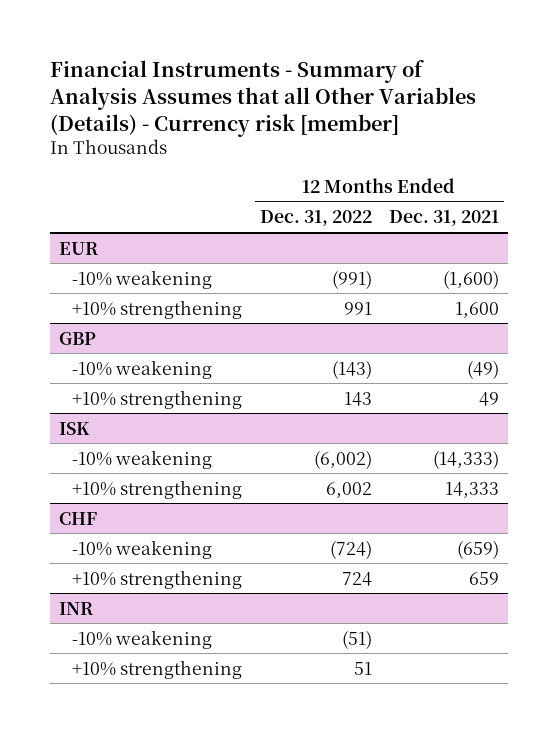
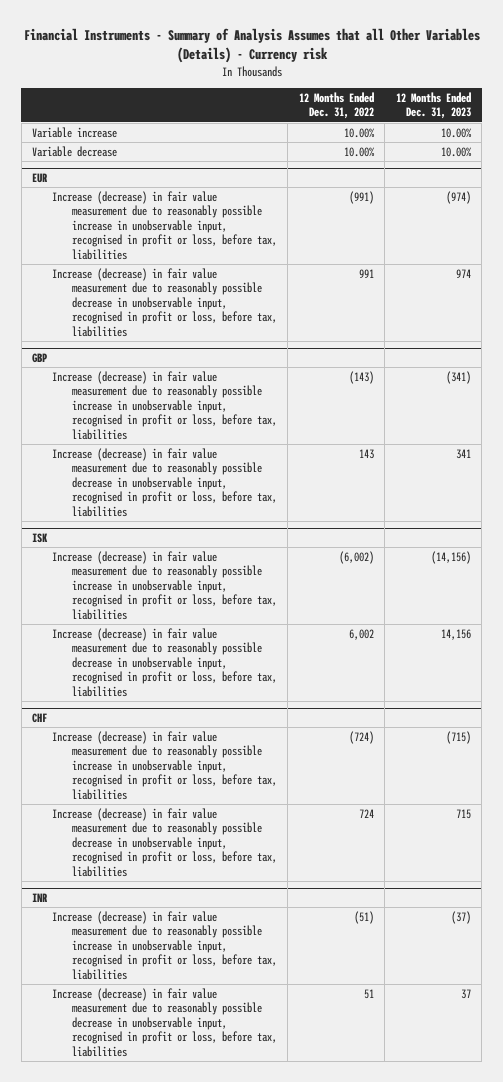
[50,59,477,137] Financial Instruments - Summary of Analysis Assumes that all Other Variables (Details) - Currency risk [member] -> [23,28,480,64] Financial Instruments - Summary of Analysis Assumes that all Other Variables (Details) - Currency risk
[389,210,500,227] Dec. 31, 2021 -> none
none -> [395,92,471,120] 12 Months Ended Dec. 31, 2023
none -> [32,126,118,138] Variable increase
none -> [32,145,118,157] Variable decrease
[71,269,212,289] -10% weakening -> [52,190,277,260] Increase (decrease) in fair value measurement due to reasonably possible increase in unobservable input, recognised in profit or loss, before tax, liabilities
[71,299,242,319] +10% strengthening -> [52,267,277,337] Increase (decrease) in fair value measurement due to reasonably possible decrease in unobservable input, recognised in profit or loss, before tax, liabilities
[71,359,212,379] -10% weakening -> [52,370,277,440] Increase (decrease) in fair value measurement due to reasonably possible increase in unobservable input, recognised in profit or loss, before tax, liabilities
[71,389,242,409] +10% strengthening -> [52,447,277,517] Increase (decrease) in fair value measurement due to reasonably possible decrease in unobservable input, recognised in profit or loss, before tax, liabilities
[71,449,212,469] -10% weakening -> [52,550,277,620] Increase (decrease) in fair value measurement due to reasonably possible increase in unobservable input, recognised in profit or loss, before tax, liabilities
[71,479,242,499] +10% strengthening -> [52,627,277,697] Increase (decrease) in fair value measurement due to reasonably possible decrease in unobservable input, recognised in profit or loss, before tax, liabilities
[71,539,212,559] -10% weakening -> [52,730,277,800] Increase (decrease) in fair value measurement due to reasonably possible increase in unobservable input, recognised in profit or loss, before tax, liabilities
[71,569,242,589] +10% strengthening -> [52,807,277,877] Increase (decrease) in fair value measurement due to reasonably possible decrease in unobservable input, recognised in profit or loss, before tax, liabilities
[71,629,212,649] -10% weakening -> [52,910,277,980] Increase (decrease) in fair value measurement due to reasonably possible increase in unobservable input, recognised in profit or loss, before tax, liabilities
[71,659,242,679] +10% strengthening -> [52,987,277,1057] Increase (decrease) in fair value measurement due to reasonably possible decrease in unobservable input, recognised in profit or loss, before tax, liabilities

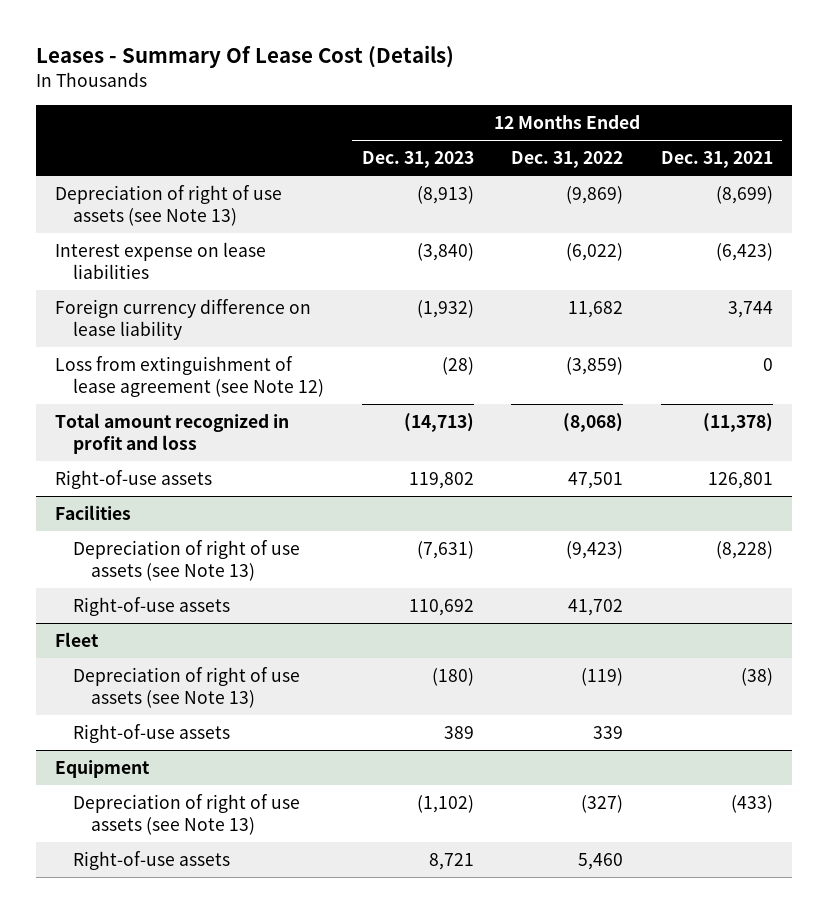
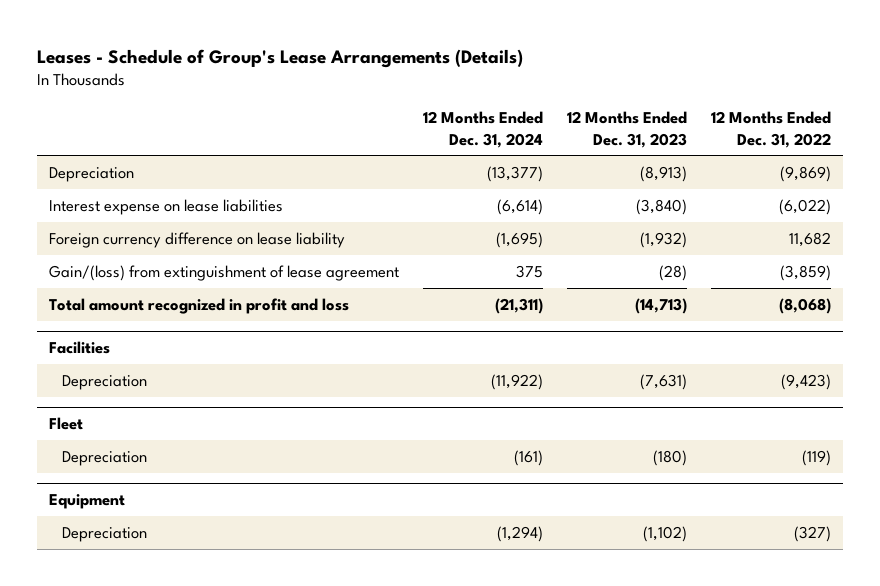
[35,45,454,69] Leases - Summary Of Lease Cost (Details) -> [37,48,524,68] Leases - Schedule of Group's Lease Arrangements (Details)
[660,151,773,169] Dec. 31, 2021 -> none
none -> [423,111,544,148] 12 Months Ended Dec. 31, 2024
[54,184,282,226] Depreciation of right of use assets (see Note 13) -> [49,166,135,182] Depreciation
[54,355,324,397] Loss from extinguishment of lease agreement (see Note 12) -> [49,264,400,281] Gain/(loss) from extinguishment of lease agreement
[54,469,212,489] Right-of-use assets -> none
[72,596,230,616] Right-of-use assets -> none
[72,539,300,581] Depreciation of right of use assets (see Note 13) -> [61,374,147,390] Depreciation
[72,723,230,743] Right-of-use assets -> none
[72,666,300,708] Depreciation of right of use assets (see Note 13) -> [61,450,147,466] Depreciation
[72,850,230,870] Right-of-use assets -> none
[72,793,300,835] Depreciation of right of use assets (see Note 13) -> [61,526,147,542] Depreciation

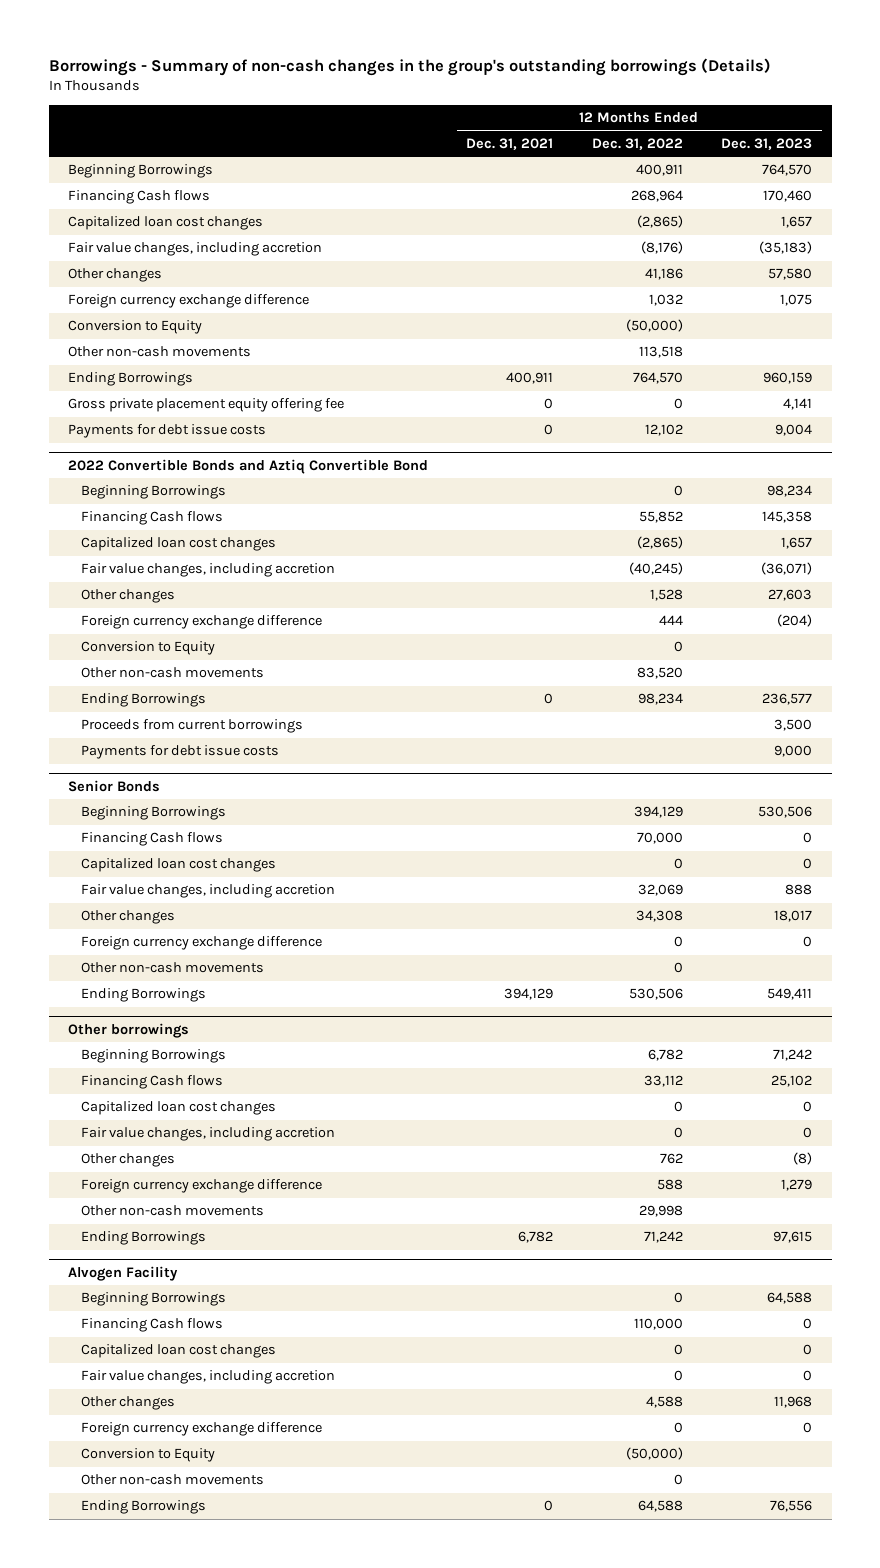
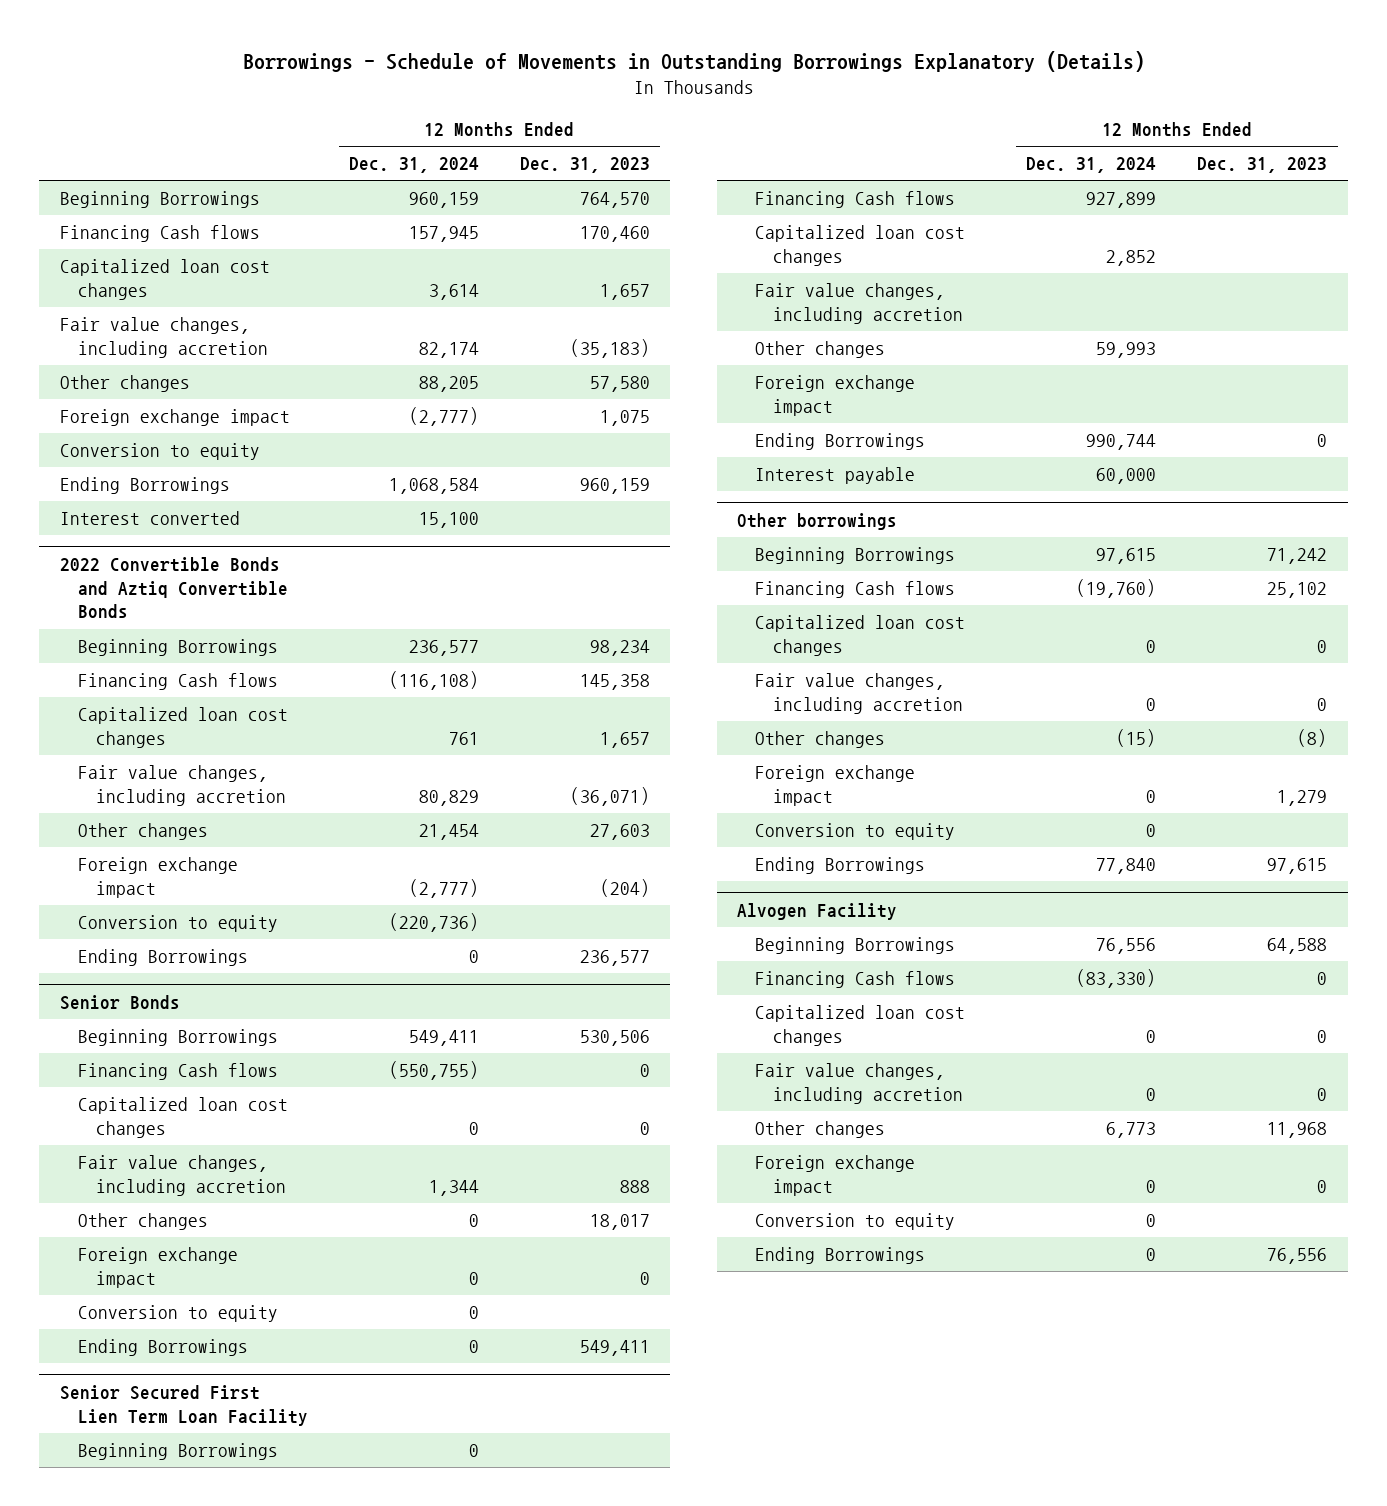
[48,57,771,76] Borrowings - Summary of non-cash changes in the group's outstanding borrowings (Details) -> [242,51,1145,73] Borrowings - Schedule of Movements in Outstanding Borrowings Explanatory (Details)
[466,137,554,150] Dec. 31, 2021 -> none
[591,137,683,150] Dec. 31, 2022 -> none
none -> [348,157,479,174] Dec. 31, 2024
[67,346,251,358] Other non-cash movements -> none
[67,294,309,309] Foreign currency exchange difference -> [59,409,290,427] Foreign exchange impact
[67,320,202,335] Conversion to Equity -> [59,443,260,461] Conversion to equity
[67,398,344,413] Gross private placement equity offering fee -> none
[67,424,266,439] Payments for debt issue costs -> none
none -> [59,511,240,526] Interest converted
[67,458,428,474] 2022 Convertible Bonds and Aztiq Convertible Bond -> [59,556,288,619] 2022 Convertible Bonds and Aztiq Convertible Bonds
[81,667,265,679] Other non-cash movements -> none
[81,615,323,630] Foreign currency exchange difference -> [77,857,238,898] Foreign exchange impact
[81,641,216,656] Conversion to Equity -> [77,915,278,933] Conversion to equity
[81,719,304,734] Proceeds from current borrowings -> none
[81,745,280,760] Payments for debt issue costs -> none
[81,962,265,974] Other non-cash movements -> none
[81,936,323,951] Foreign currency exchange difference -> [77,1247,238,1288] Foreign exchange impact
none -> [77,1305,278,1323] Conversion to equity
none -> [59,1384,308,1426] Senior Secured First Lien Term Loan Facility
none -> [77,1443,278,1461] Beginning Borrowings
none -> [755,191,956,209] Financing Cash flows
none -> [755,225,966,266] Capitalized loan cost changes
none -> [755,283,964,324] Fair value changes, including accretion
none -> [755,341,886,359] Other changes
none -> [755,375,916,416] Foreign exchange impact
none -> [755,433,926,451] Ending Borrowings
none -> [755,467,916,485] Interest payable
[81,1205,265,1217] Other non-cash movements -> none
[81,1179,323,1194] Foreign currency exchange difference -> [755,765,916,806] Foreign exchange impact
none -> [755,823,956,841] Conversion to equity
[81,1474,265,1486] Other non-cash movements -> none
[81,1422,323,1437] Foreign currency exchange difference -> [755,1155,916,1196] Foreign exchange impact
[81,1448,216,1463] Conversion to Equity -> [755,1213,956,1231] Conversion to equity

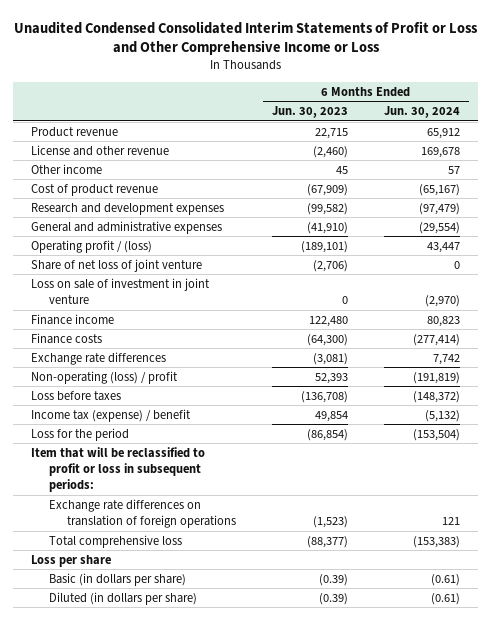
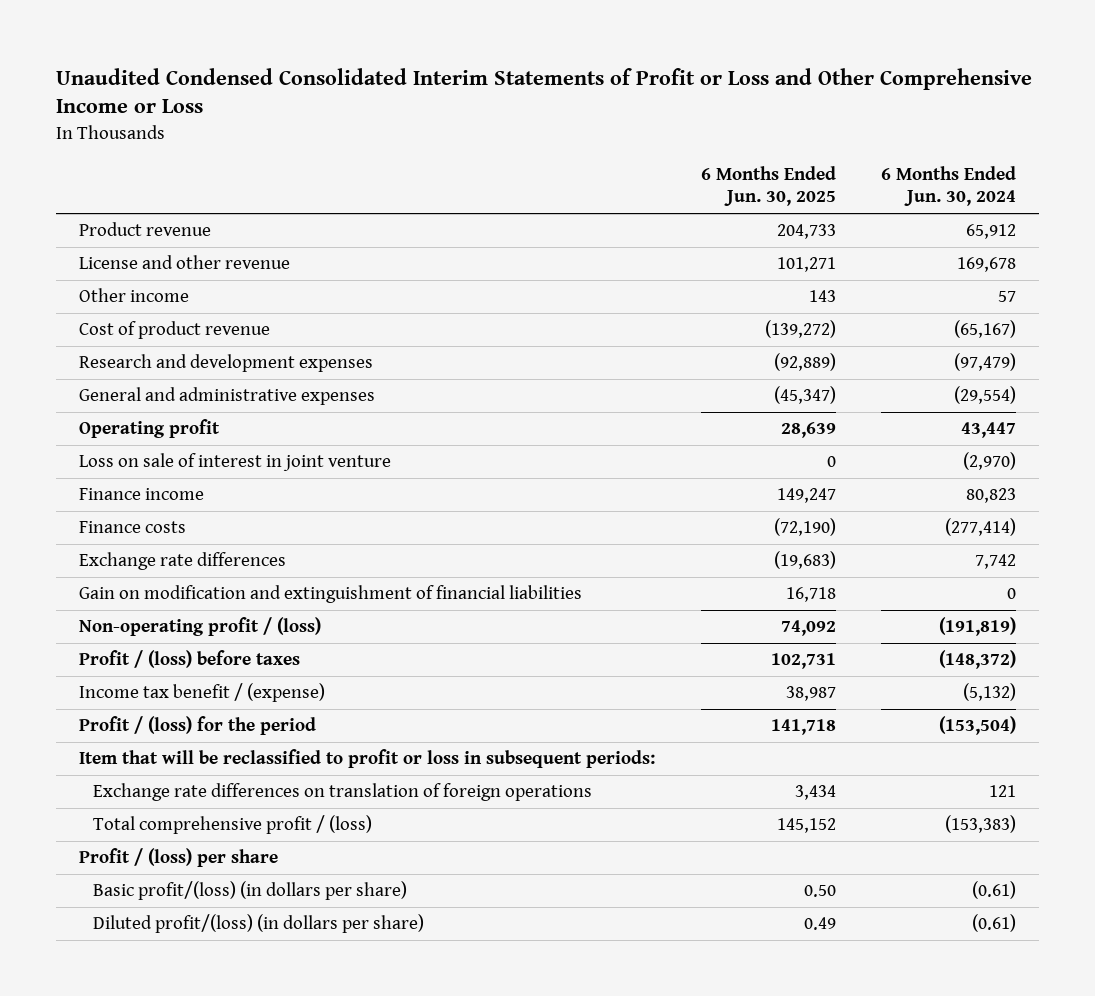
[271,106,348,119] Jun. 30, 2023 -> none
none -> [700,165,836,207] 6 Months Ended Jun. 30, 2025
[31,258,203,272] Share of net loss of joint venture -> none
[31,239,153,253] Operating profit / (loss) -> [78,419,220,439] Operating profit
[31,277,211,305] Loss on sale of investment in joint venture -> [78,453,391,472] Loss on sale of interest in joint venture
none -> [78,585,582,604] Gain on modification and extinguishment of financial liabilities
[31,370,179,384] Non-operating (loss) / profit -> [78,617,321,637] Non-operating profit / (loss)
[31,390,122,401] Loss before taxes -> [78,650,300,669] Profit / (loss) before taxes
[31,408,192,422] Income tax (expense) / benefit -> [78,683,325,703] Income tax benefit / (expense)
[31,427,130,441] Loss for the period -> [78,716,316,736] Profit / (loss) for the period
[48,534,182,548] Total comprehensive loss -> [93,815,373,835] Total comprehensive profit / (loss)
[31,554,112,567] Loss per share -> [78,848,278,868] Profit / (loss) per share
[48,572,186,586] Basic (in dollars per share) -> [93,881,408,901] Basic profit/(loss) (in dollars per share)
[48,591,197,605] Diluted (in dollars per share) -> [93,914,425,934] Diluted profit/(loss) (in dollars per share)

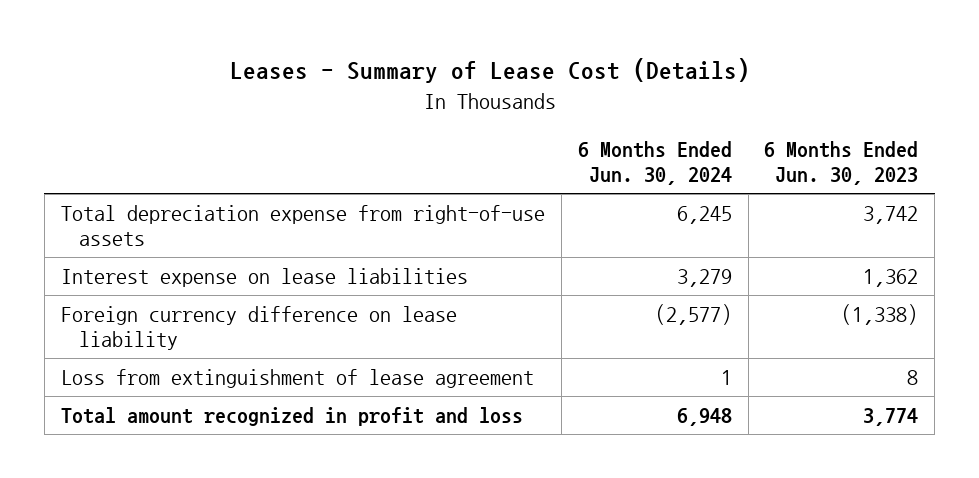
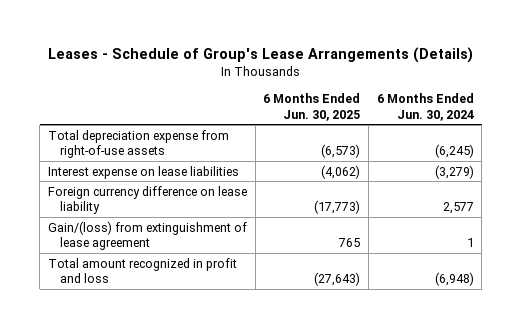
[229,58,750,84] Leases - Summary of Lease Cost (Details) -> [47,47,473,64] Leases - Schedule of Group's Lease Arrangements (Details)
[764,140,919,186] 6 Months Ended Jun. 30, 2023 -> none
none -> [263,92,361,121] 6 Months Ended Jun. 30, 2025
[676,205,732,224] 6,245 -> [434,144,474,159] (6,245)
[676,268,732,287] 3,279 -> [434,164,474,179] (3,279)
[654,303,732,325] (2,577) -> [442,202,474,215] 2,577
[60,368,534,388] Loss from extinguishment of lease agreement -> [47,220,247,251] Gain/(loss) from extinguishment of lease agreement
[676,407,732,426] 6,948 -> [434,272,474,287] (6,948)

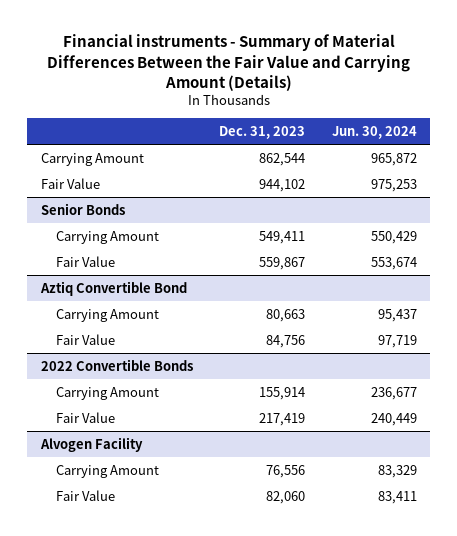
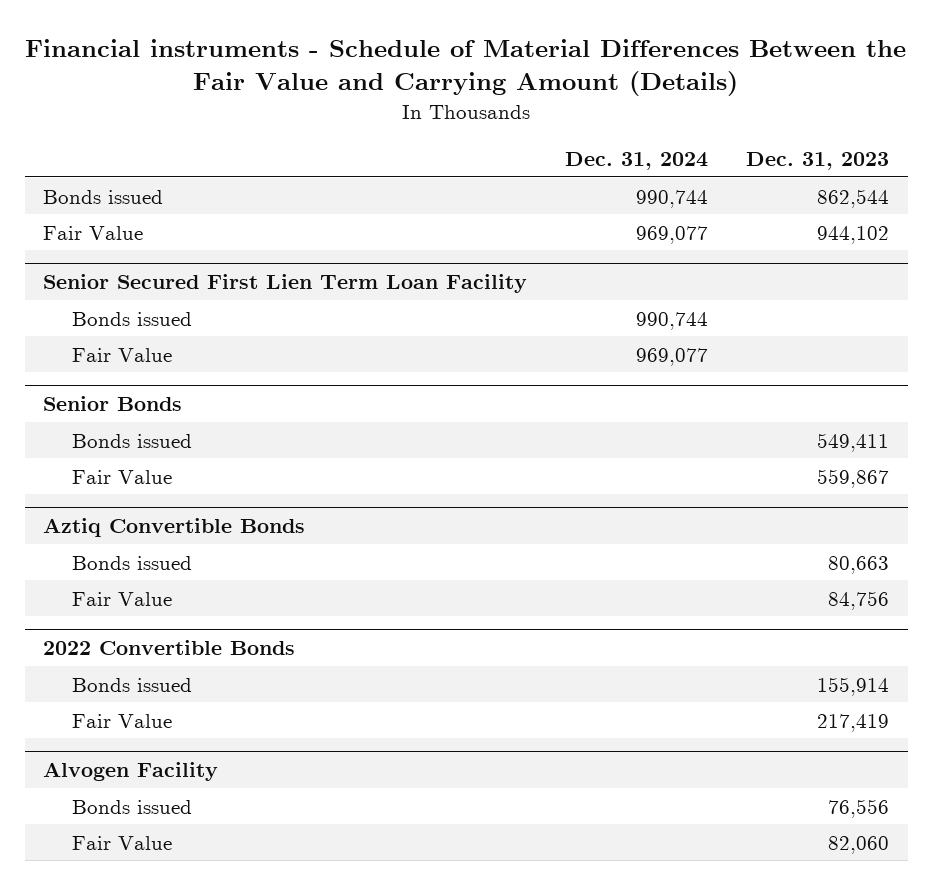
[46,34,410,91] Financial instruments - Summary of Material Differences Between the Fair Value and Carrying Amount (Details) -> [25,39,907,97] Financial instruments - Schedule of Material Differences Between the Fair Value and Carrying Amount (Details)
[331,126,417,140] Jun. 30, 2024 -> none
none -> [565,151,709,170] Dec. 31, 2024
[40,152,144,166] Carrying Amount -> [43,189,164,204] Bonds issued
none -> [43,273,528,293] Senior Secured First Lien Term Loan Facility
none -> [71,311,192,326] Bonds issued
none -> [71,347,172,362] Fair Value
[56,230,160,244] Carrying Amount -> [71,433,192,448] Bonds issued
[39,280,187,296] Aztiq Convertible Bond -> [43,517,306,537] Aztiq Convertible Bonds
[56,308,160,322] Carrying Amount -> [71,555,192,570] Bonds issued
[56,386,160,400] Carrying Amount -> [71,677,192,692] Bonds issued
[56,464,160,478] Carrying Amount -> [71,799,192,814] Bonds issued

